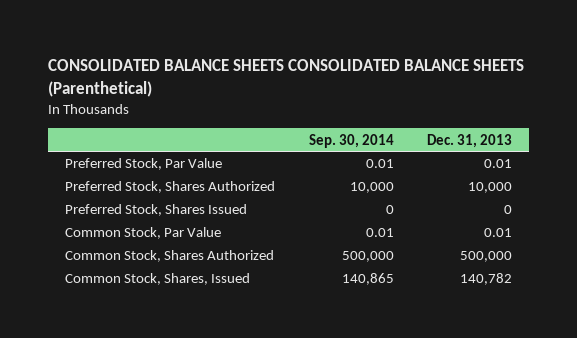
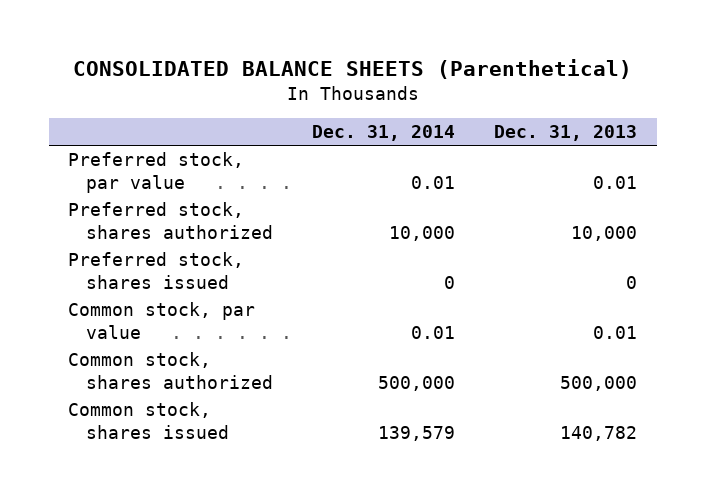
[48,58,525,97] CONSOLIDATED BALANCE SHEETS CONSOLIDATED BALANCE SHEETS (Parenthetical) -> [72,59,632,80] CONSOLIDATED BALANCE SHEETS (Parenthetical)
[308,133,394,148] Sep. 30, 2014 -> none
none -> [311,124,455,141] Dec. 31, 2014
[64,158,222,171] Preferred Stock, Par Value -> [68,152,245,193] Preferred stock, par value
[64,181,275,194] Preferred Stock, Shares Authorized -> [68,202,273,239] Preferred stock, shares authorized
[64,204,247,217] Preferred Stock, Shares Issued -> [68,252,245,289] Preferred stock, shares issued
[64,227,221,240] Common Stock, Par Value -> [68,302,256,339] Common stock, par value
[64,250,274,263] Common Stock, Shares Authorized -> [68,352,273,389] Common stock, shares authorized
[64,273,250,286] Common Stock, Shares, Issued -> [68,402,229,439] Common stock, shares issued

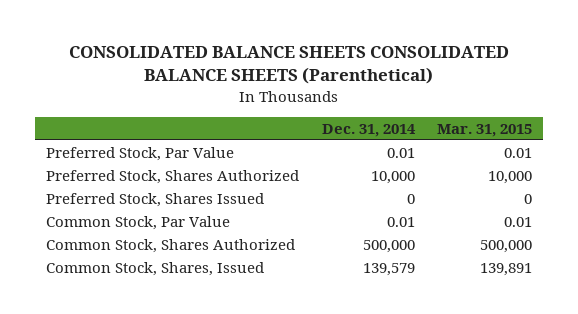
[72,59,632,80] CONSOLIDATED BALANCE SHEETS (Parenthetical) -> [69,46,510,85] CONSOLIDATED BALANCE SHEETS CONSOLIDATED BALANCE SHEETS (Parenthetical)
[494,124,638,141] Dec. 31, 2013 -> none
none -> [436,123,532,137] Mar. 31, 2015
[68,152,245,193] Preferred stock, par value -> [46,146,235,161] Preferred Stock, Par Value
[68,202,273,239] Preferred stock, shares authorized -> [46,169,300,184] Preferred Stock, Shares Authorized
[68,252,245,289] Preferred stock, shares issued -> [46,192,265,207] Preferred Stock, Shares Issued
[68,302,256,339] Common stock, par value -> [46,215,231,230] Common Stock, Par Value
[68,352,273,389] Common stock, shares authorized -> [46,238,296,253] Common Stock, Shares Authorized
[68,402,229,439] Common stock, shares issued -> [46,261,265,276] Common Stock, Shares, Issued

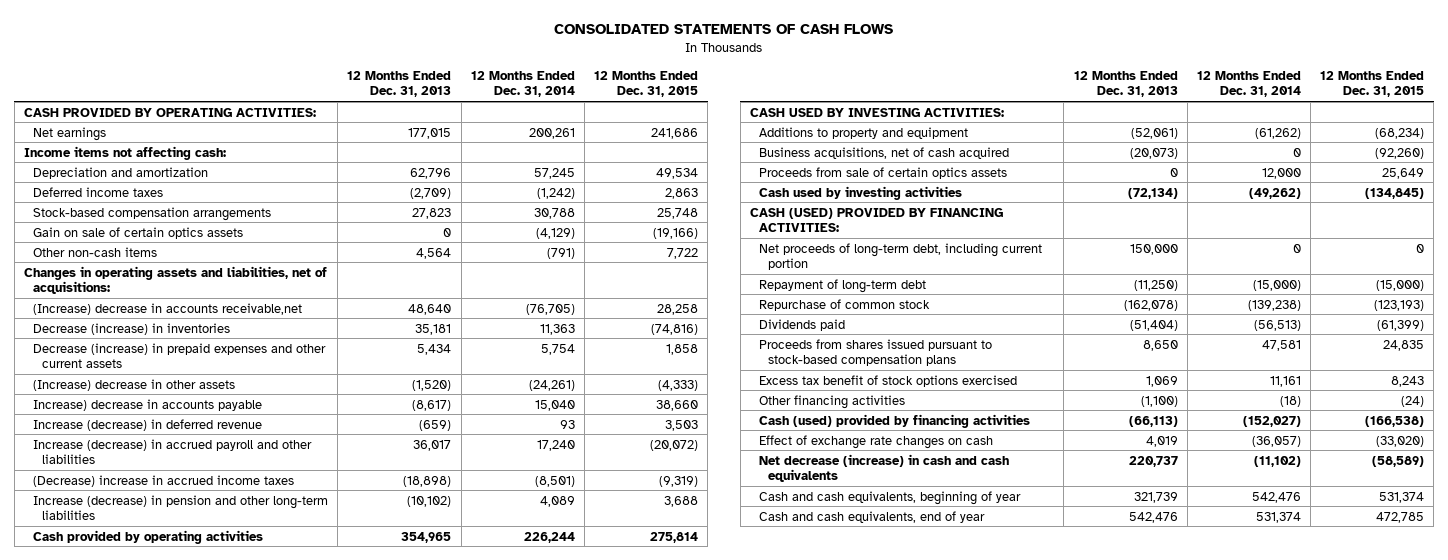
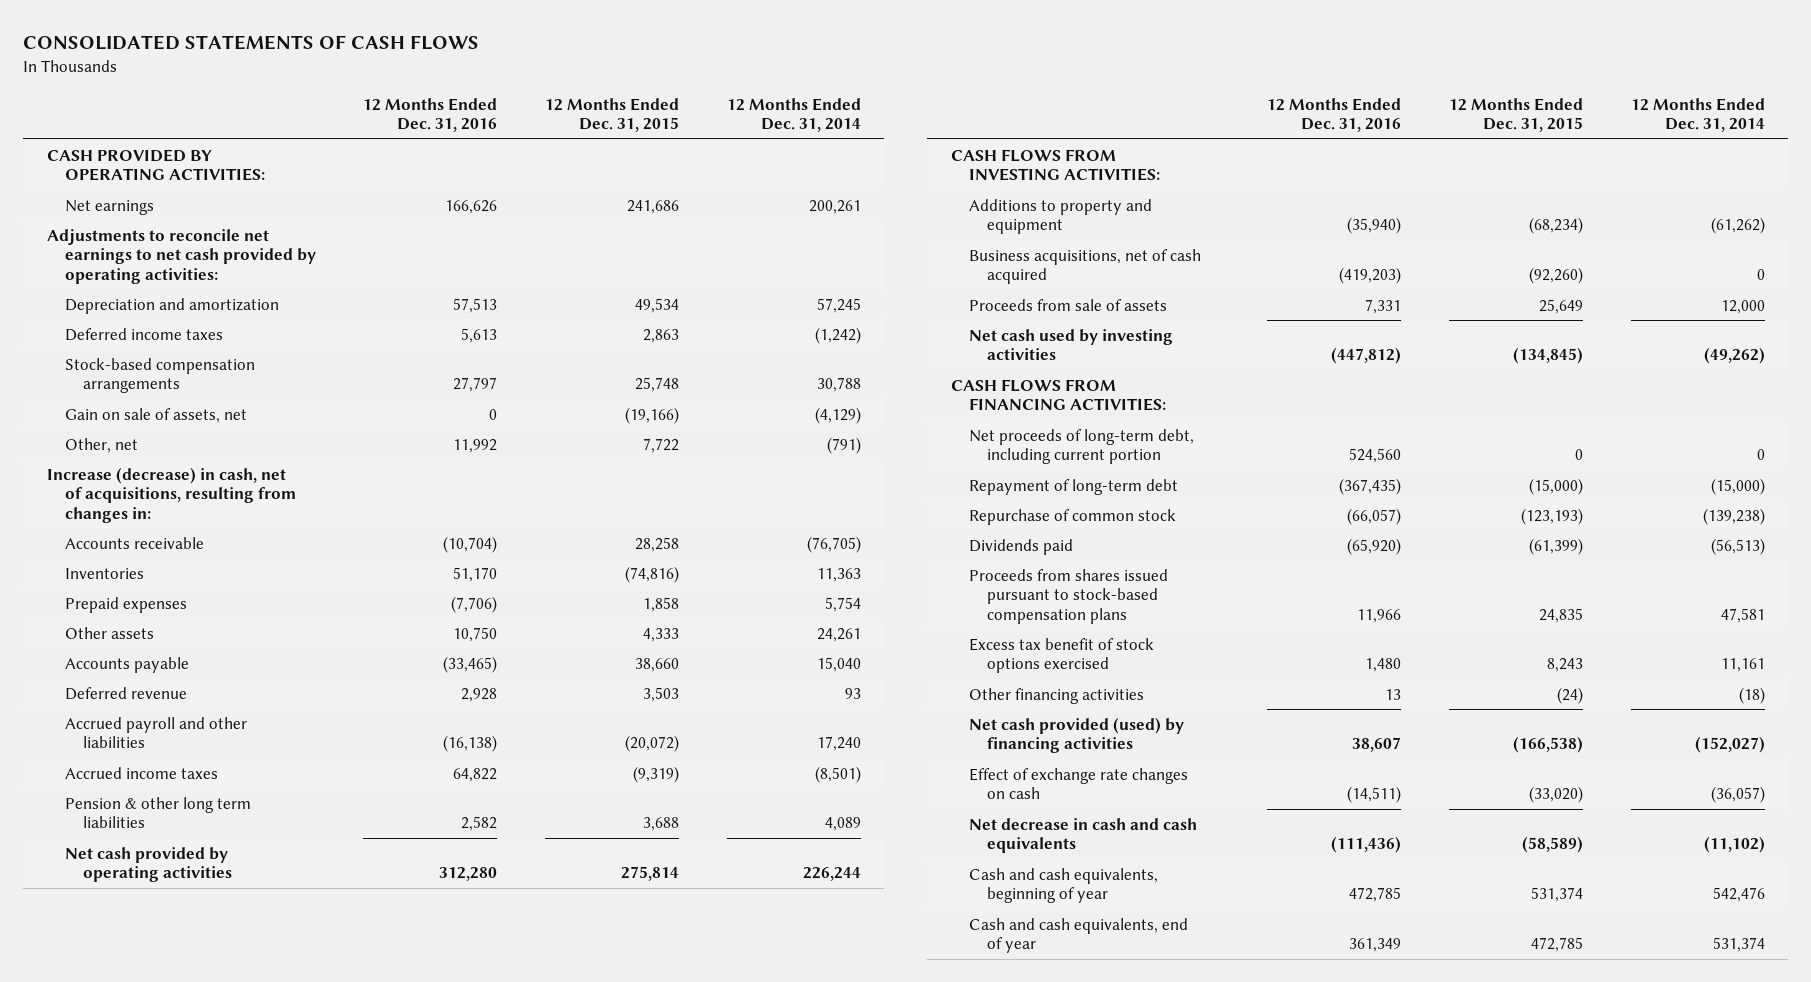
[347,70,452,98] 12 Months Ended Dec. 31, 2013 -> none
none -> [363,97,498,133] 12 Months Ended Dec. 31, 2016
[23,145,226,160] Income items not affecting cash: -> [46,228,316,284] Adjustments to reconcile net earnings to net cash provided by operating activities:
[33,378,236,391] (Increase) decrease in other assets -> none
[33,226,244,239] Gain on sale of certain optics assets -> [64,407,247,423] Gain on sale of assets, net
[33,246,158,257] Other non-cash items -> [64,437,138,453] Other, net
[23,265,327,295] Changes in operating assets and liabilities, net of acquisitions: -> [46,466,296,523] Increase (decrease) in cash, net of acquisitions, resulting from changes in:
[33,302,303,315] (Increase) decrease in accounts receivable,net -> [64,536,204,549] Accounts receivable
[33,322,231,335] Decrease (increase) in inventories -> [64,567,144,579] Inventories
[33,342,327,369] Decrease (increase) in prepaid expenses and other current assets -> [64,596,187,613] Prepaid expenses
none -> [64,626,154,639] Other assets
[33,398,263,411] Increase) decrease in accounts payable -> [64,656,189,673] Accounts payable
[33,418,263,431] Increase (decrease) in deferred revenue -> [64,686,187,700] Deferred revenue
[33,438,313,465] Increase (decrease) in accrued payroll and other liabilities -> [64,716,247,749] Accrued payroll and other liabilities
[33,474,295,487] (Decrease) increase in accrued income taxes -> [64,766,218,779] Accrued income taxes
[33,494,329,521] Increase (decrease) in pension and other long-term liabilities -> [64,796,251,829] Pension & other long term liabilities
[33,529,264,544] Cash provided by operating activities -> [64,846,232,883] Net cash provided by operating activities
[749,107,1004,117] CASH USED BY INVESTING ACTIVITIES: -> [950,148,1160,182] CASH FLOWS FROM INVESTING ACTIVITIES:
[759,166,1008,179] Proceeds from sale of certain optics assets -> [968,298,1167,311] Proceeds from sale of assets
[759,185,963,200] Cash used by investing activities -> [968,328,1173,361] Net cash used by investing activities
[749,207,1003,233] CASH (USED) PROVIDED BY FINANCING ACTIVITIES: -> [950,378,1166,412] CASH FLOWS FROM FINANCING ACTIVITIES:
[759,413,1031,428] Cash (used) provided by financing activities -> [968,716,1184,754] Net cash provided (used) by financing activities
[759,453,1010,483] Net decrease (increase) in cash and cash equivalents -> [968,817,1197,854] Net decrease in cash and cash equivalents

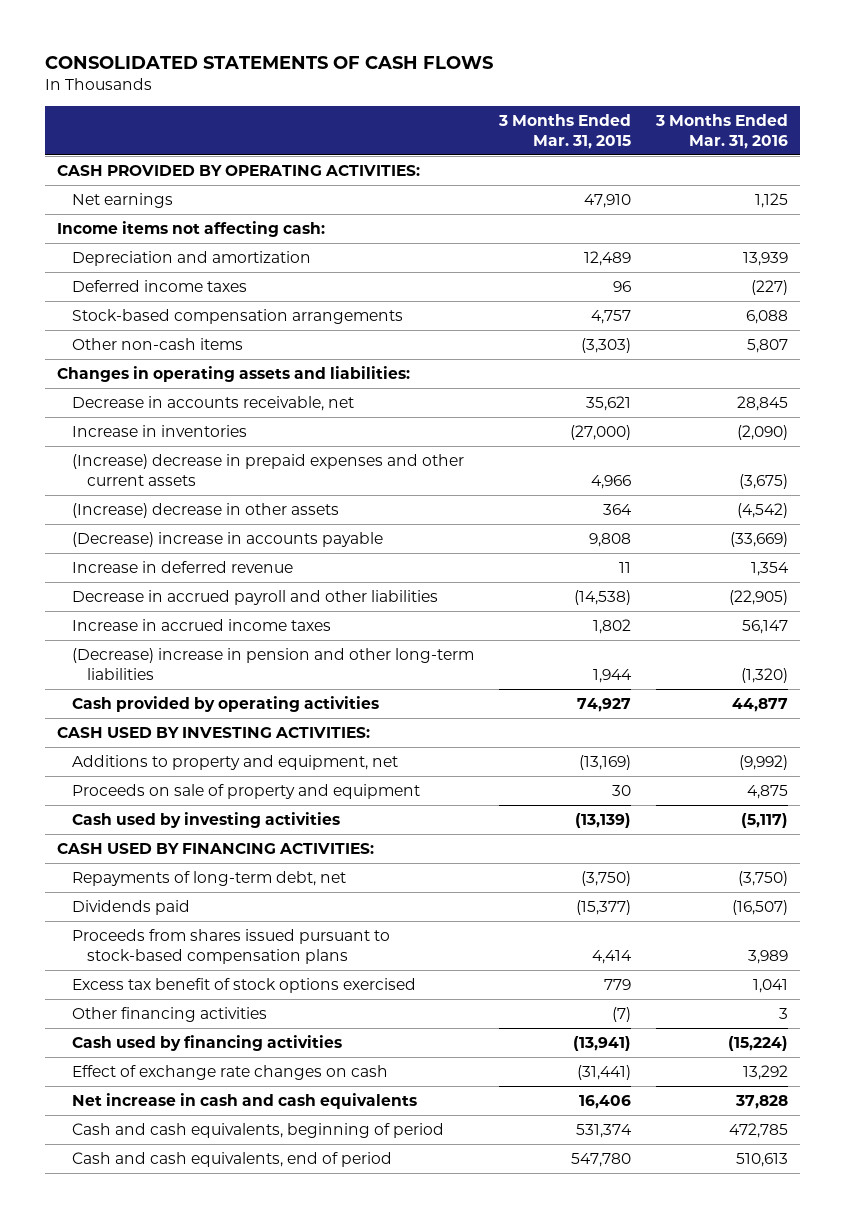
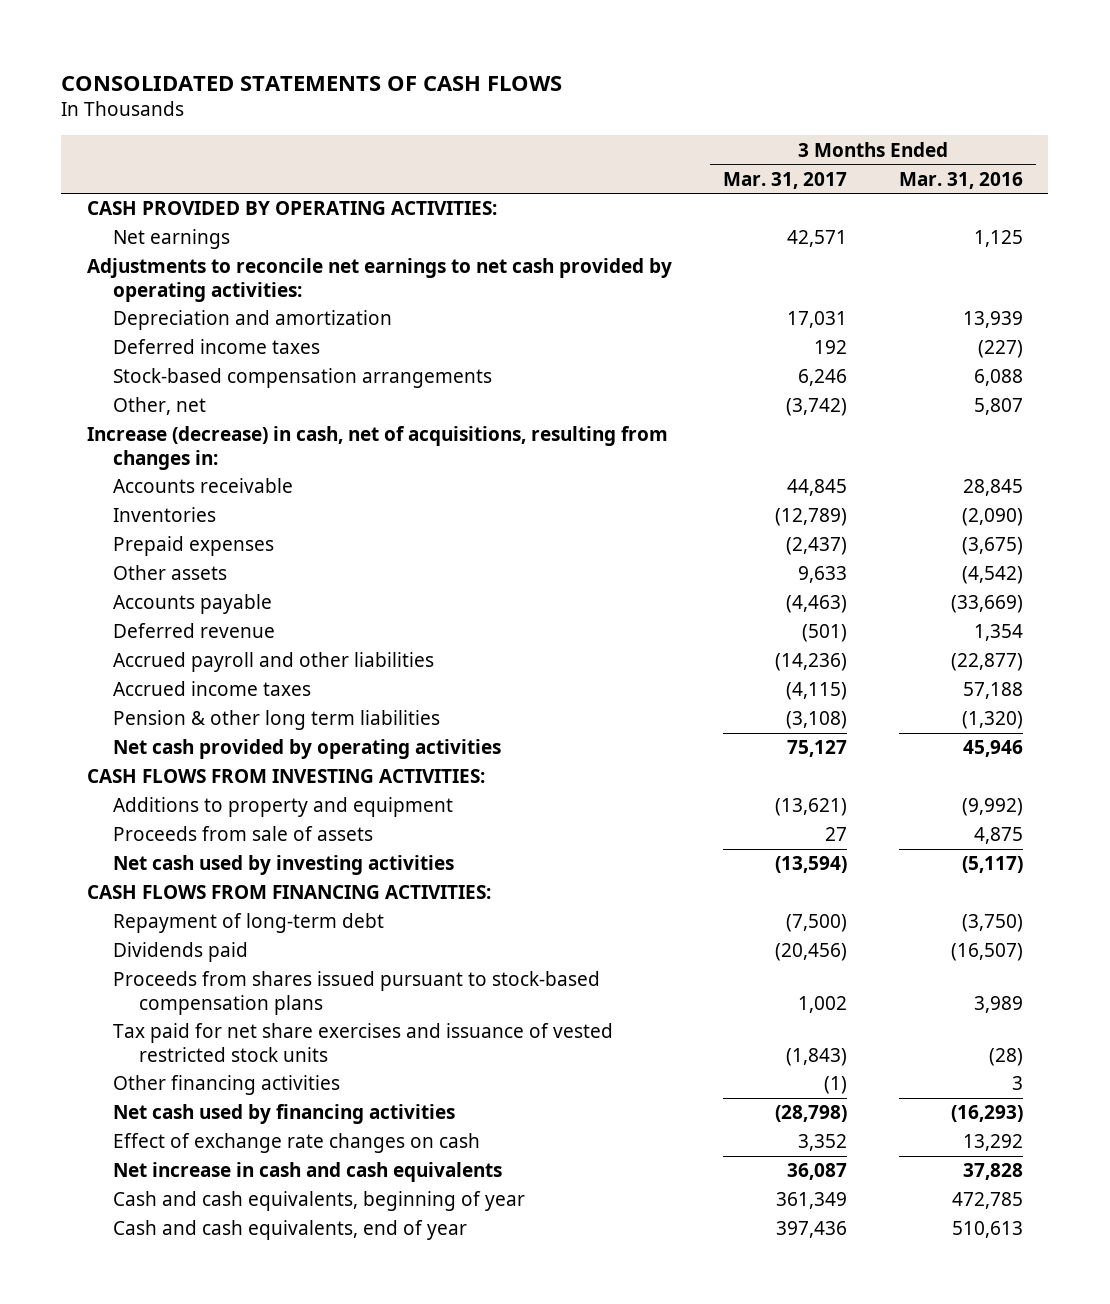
[498,113,632,149] 3 Months Ended Mar. 31, 2015 -> none
none -> [723,171,848,189] Mar. 31, 2017
[57,221,326,238] Income items not affecting cash: -> [86,258,672,302] Adjustments to reconcile net earnings to net cash provided by operating activities:
[72,338,244,351] Other non-cash items -> [112,397,206,416] Other, net
[57,366,411,383] Changes in operating assets and liabilities: -> [86,426,668,470] Increase (decrease) in cash, net of acquisitions, resulting from changes in:
[72,396,355,412] Decrease in accounts receivable, net -> [112,478,293,494] Accounts receivable
[72,425,248,438] Increase in inventories -> [112,507,216,523] Inventories
[72,454,465,487] (Increase) decrease in prepaid expenses and other current assets -> [112,536,274,557] Prepaid expenses
[72,503,340,519] (Increase) decrease in other assets -> [112,565,227,581] Other assets
[72,532,384,548] (Decrease) increase in accounts payable -> [112,594,272,615] Accounts payable
[72,561,294,574] Increase in deferred revenue -> [112,623,275,639] Deferred revenue
[72,590,439,606] Decrease in accrued payroll and other liabilities -> [112,652,434,673] Accrued payroll and other liabilities
[728,590,788,606] (22,905) -> [950,653,1023,672] (22,877)
[72,619,332,632] Increase in accrued income taxes -> [112,681,311,697] Accrued income taxes
[741,620,788,635] 56,147 -> [962,682,1023,700] 57,188
[72,648,475,681] (Decrease) increase in pension and other long-term liabilities -> [112,710,440,731] Pension & other long term liabilities
[72,696,380,713] Cash provided by operating activities -> [112,739,501,760] Net cash provided by operating activities
[731,698,788,713] 44,877 -> [962,740,1023,758] 45,946
[57,727,371,739] CASH USED BY INVESTING ACTIVITIES: -> [86,769,485,784] CASH FLOWS FROM INVESTING ACTIVITIES:
[72,755,399,771] Additions to property and equipment, net -> [112,797,453,818] Additions to property and equipment
[72,784,421,800] Proceeds on sale of property and equipment -> [112,826,373,842] Proceeds from sale of assets
[72,812,341,829] Cash used by investing activities -> [112,855,454,876] Net cash used by investing activities
[57,843,375,855] CASH USED BY FINANCING ACTIVITIES: -> [86,885,491,900] CASH FLOWS FROM FINANCING ACTIVITIES:
[72,871,347,887] Repayments of long-term debt, net -> [112,913,384,934] Repayment of long-term debt
[72,978,417,994] Excess tax benefit of stock options exercised -> none
none -> [112,1023,613,1062] Tax paid for net share exercises and issuance of vested restricted stock units
[72,1035,343,1052] Cash used by financing activities -> [112,1104,455,1125] Net cash used by financing activities
[727,1036,788,1052] (15,224) -> [950,1105,1023,1123] (16,293)
[72,1123,445,1139] Cash and cash equivalents, beginning of period -> [112,1191,525,1212] Cash and cash equivalents, beginning of year
[72,1152,393,1168] Cash and cash equivalents, end of period -> [112,1220,467,1241] Cash and cash equivalents, end of year

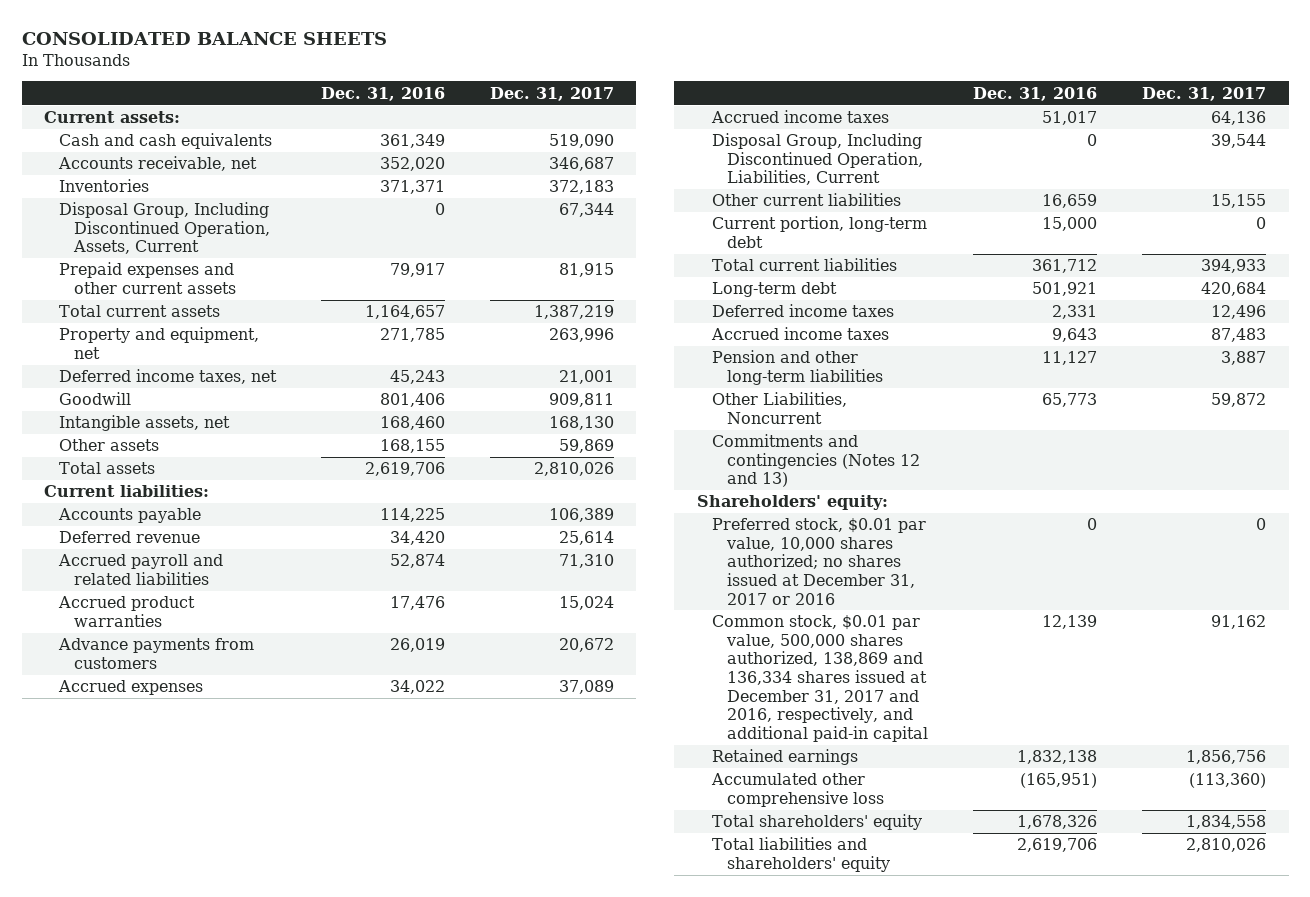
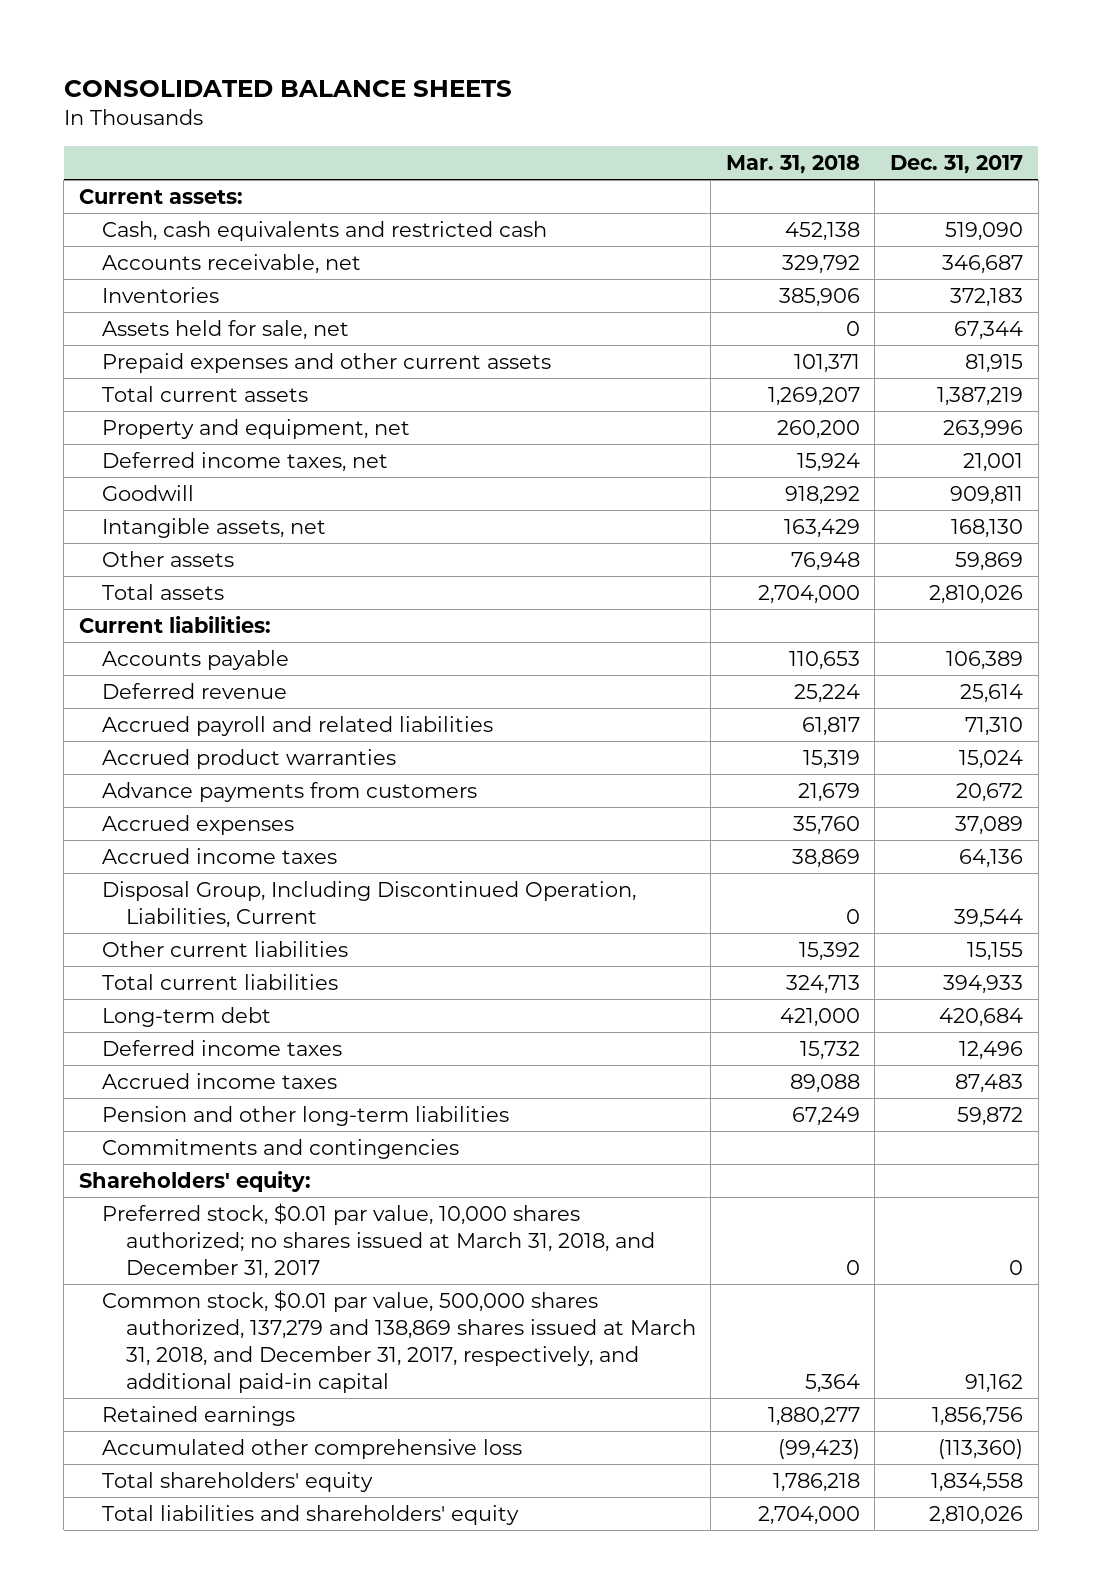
[320,86,445,101] Dec. 31, 2016 -> none
none -> [725,155,860,175] Mar. 31, 2018
[59,133,273,150] Cash and cash equivalents -> [102,220,548,241] Cash, cash equivalents and restricted cash
[59,202,271,255] Disposal Group, Including Discontinued Operation, Assets, Current -> [102,319,350,340] Assets held for sale, net
[711,216,927,248] Current portion, long-term debt -> none
[711,392,847,424] Other Liabilities, Noncurrent -> none
[1221,351,1267,366] 3,887 -> [957,1106,1024,1126] 59,872
[711,434,920,488] Commitments and contingencies (Notes 12 and 13) -> [102,1138,460,1159] Commitments and contingencies
[711,518,926,605] Preferred stock, $0.01 par value, 10,000 shares authorized; no shares issued at December 31, 2017 or 2016 -> [102,1202,655,1279] Preferred stock, $0.01 par value, 10,000 shares authorized; no shares issued at March 31, 2018, and December 31, 2017
[711,615,928,742] Common stock, $0.01 par value, 500,000 shares authorized, 138,869 and 136,334 shares issued at December 31, 2017 and 2016, respectively, and additional paid-in capital -> [102,1289,696,1393] Common stock, $0.01 par value, 500,000 shares authorized, 137,279 and 138,869 shares issued at March 31, 2018, and December 31, 2017, respectively, and additional paid-in capital

